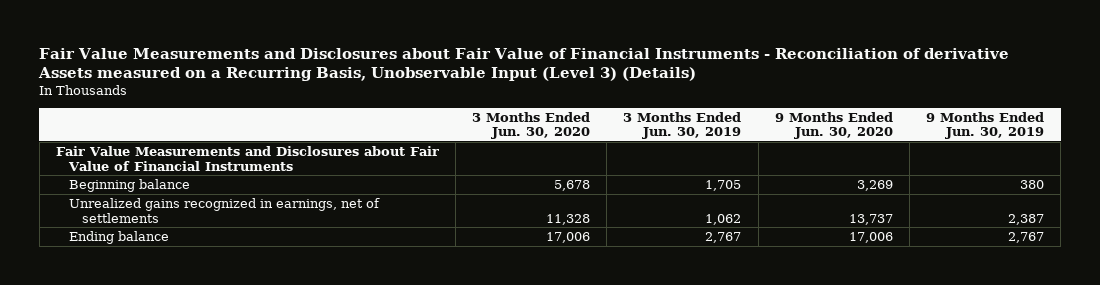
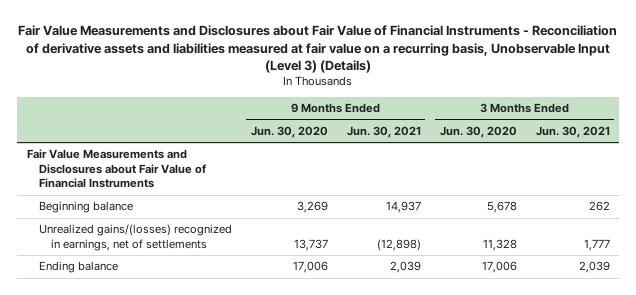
[38,47,1010,82] Fair Value Measurements and Disclosures about Fair Value of Financial Instruments - Reconciliation of derivative Assets measured on a Recurring Basis, Unobservable Input (Level 3) (Details) -> [18,24,618,74] Fair Value Measurements and Disclosures about Fair Value of Financial Instruments - Reconciliation of derivative assets and liabilities measured at fair value on a recurring basis, Unobservable Input (Level 3) (Details)
[623,111,742,140] 3 Months Ended Jun. 30, 2019 -> none
[925,111,1044,140] 9 Months Ended Jun. 30, 2019 -> none
none -> [346,126,421,139] Jun. 30, 2021
none -> [535,126,610,139] Jun. 30, 2021
[69,198,381,223] Unrealized gains recognized in earnings, net of settlements -> [38,224,232,251] Unrealized gains/(losses) recognized in earnings, net of settlements

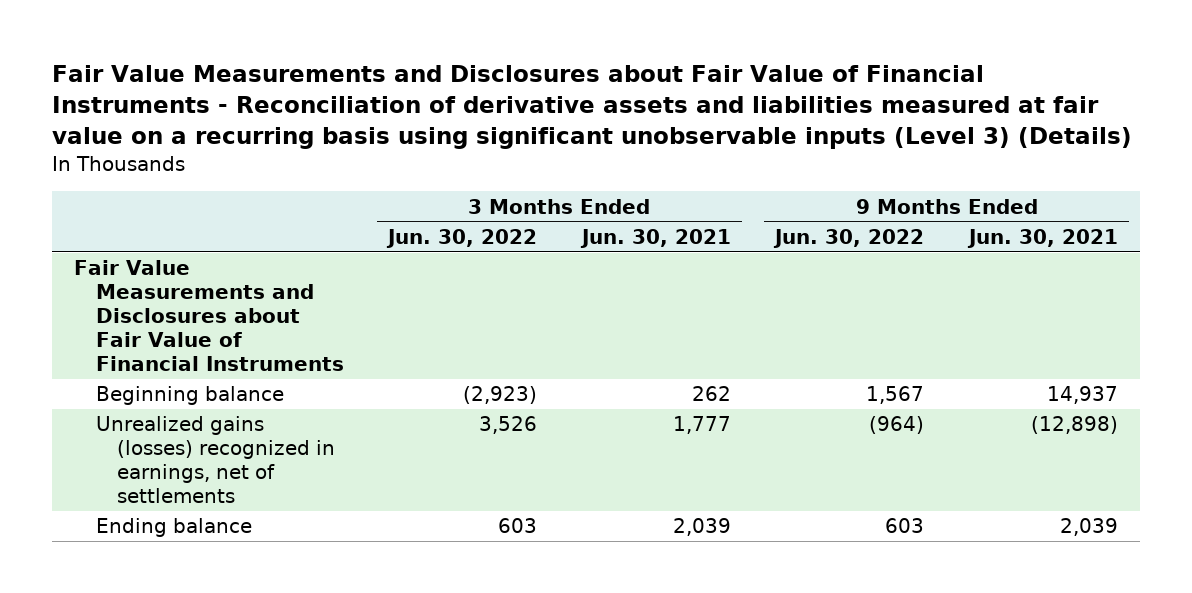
[18,24,618,74] Fair Value Measurements and Disclosures about Fair Value of Financial Instruments - Reconciliation of derivative assets and liabilities measured at fair value on a recurring basis, Unobservable Input (Level 3) (Details) -> [51,65,1132,150] Fair Value Measurements and Disclosures about Fair Value of Financial Instruments - Reconciliation of derivative assets and liabilities measured at fair value on a recurring basis using significant unobservable inputs (Level 3) (Details)
[250,126,328,139] Jun. 30, 2020 -> none
[439,126,517,139] Jun. 30, 2020 -> none
none -> [386,228,538,248] Jun. 30, 2022
none -> [773,228,925,248] Jun. 30, 2022
[38,224,232,251] Unrealized gains/(losses) recognized in earnings, net of settlements -> [95,416,336,504] Unrealized gains (losses) recognized in earnings, net of settlements

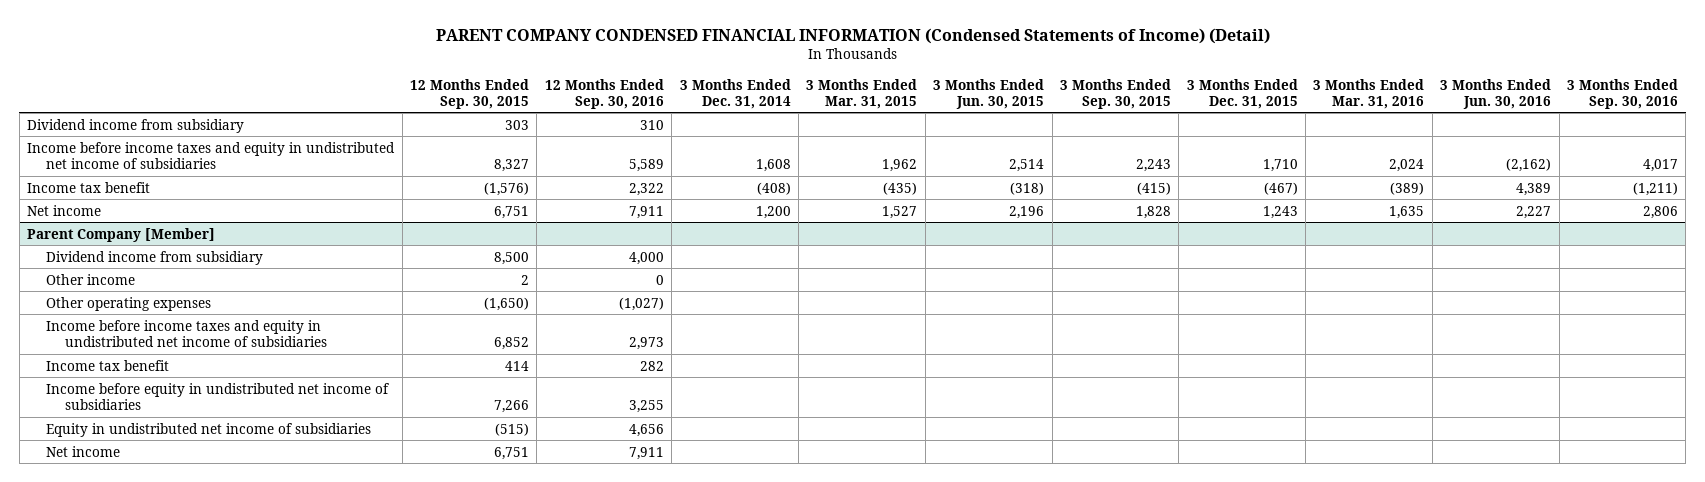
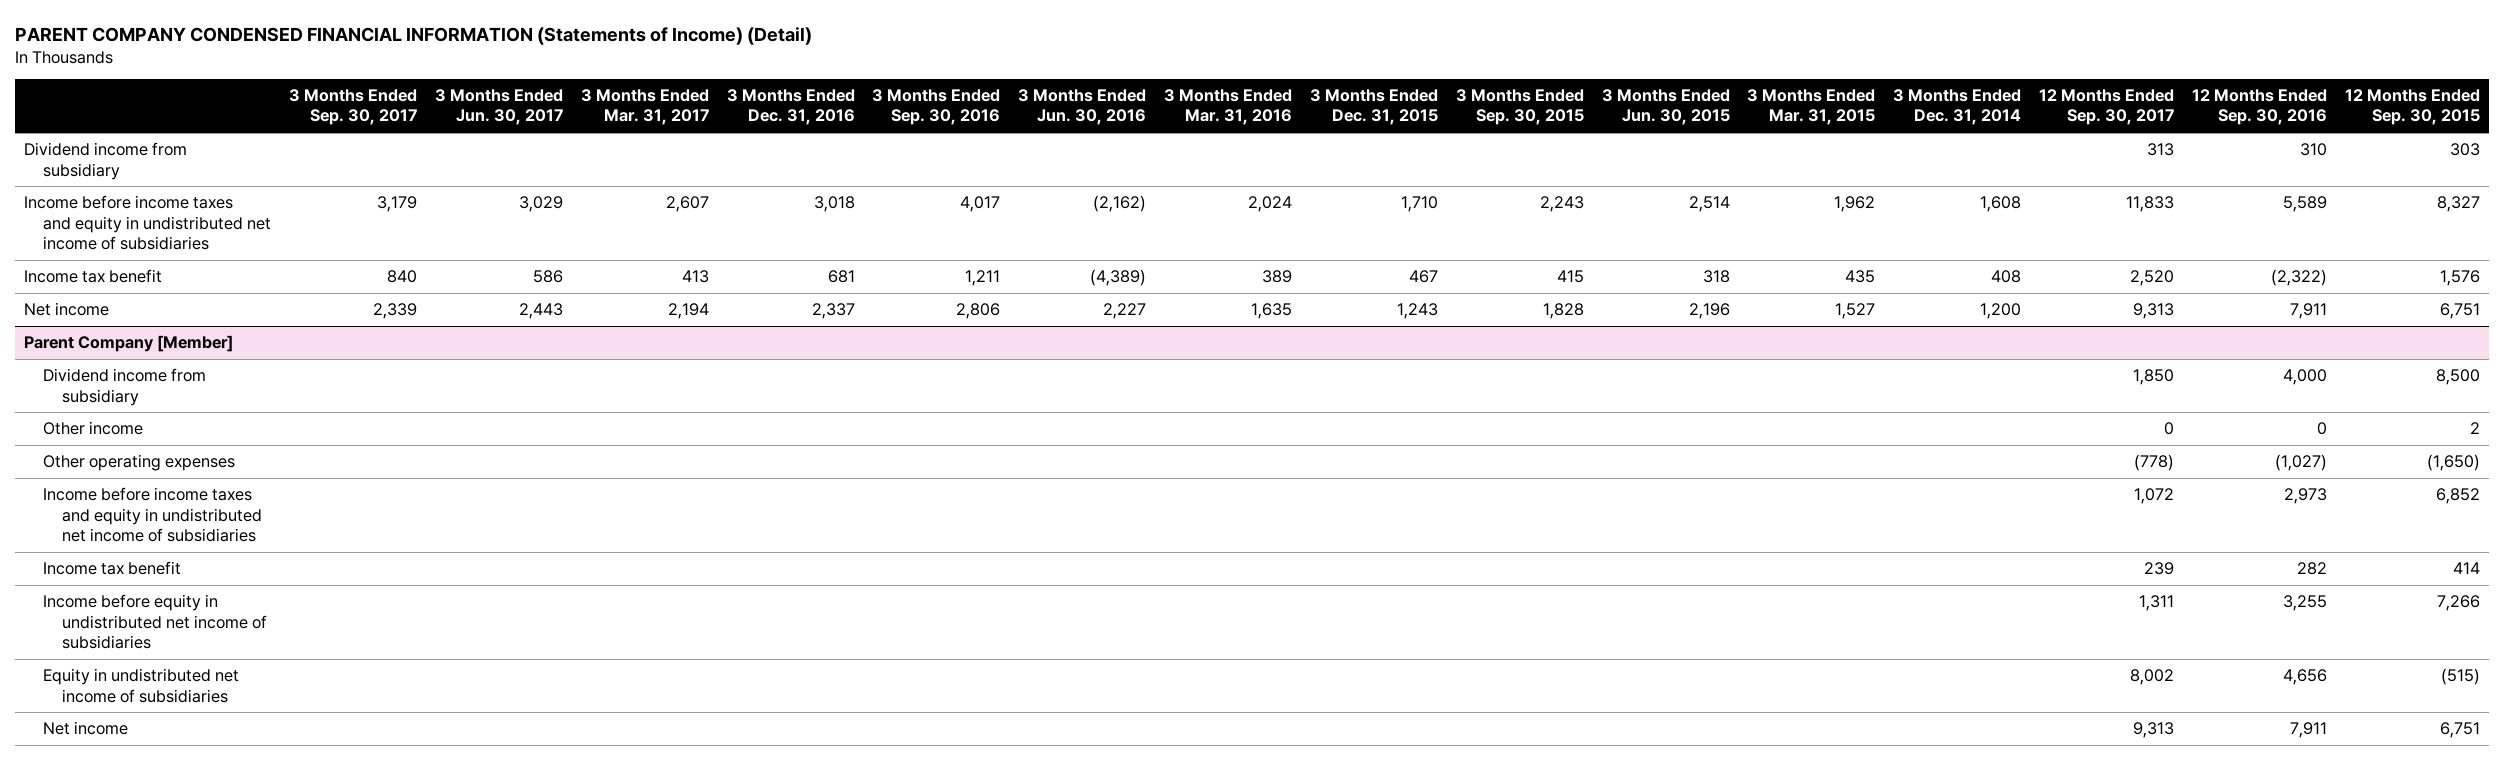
[435,27,1270,44] PARENT COMPANY CONDENSED FINANCIAL INFORMATION (Condensed Statements of Income) (Detail) -> [15,26,813,45] PARENT COMPANY CONDENSED FINANCIAL INFORMATION (Statements of Income) (Detail)
none -> [289,88,418,126] 3 Months Ended Sep. 30, 2017
none -> [434,88,563,126] 3 Months Ended Jun. 30, 2017
none -> [580,88,709,126] 3 Months Ended Mar. 31, 2017
none -> [726,88,855,126] 3 Months Ended Dec. 31, 2016
none -> [2039,88,2175,126] 12 Months Ended Sep. 30, 2017
[484,181,530,196] (1,576) -> [2439,270,2480,287] 1,576
[628,182,664,196] 2,322 -> [2270,269,2327,287] (2,322)
[756,181,791,195] (408) -> [1991,270,2022,284] 408
[883,181,918,195] (435) -> [1845,270,1876,284] 435
[1010,181,1045,195] (318) -> [1702,270,1730,284] 318
[1136,181,1171,195] (415) -> [1556,270,1584,284] 415
[1263,181,1298,195] (467) -> [1408,270,1438,284] 467
[1390,181,1425,195] (389) -> [1262,270,1293,284] 389
[1516,182,1552,196] 4,389 -> [1090,269,1147,287] (4,389)
[1633,181,1679,196] (1,211) -> [965,270,1001,287] 1,211

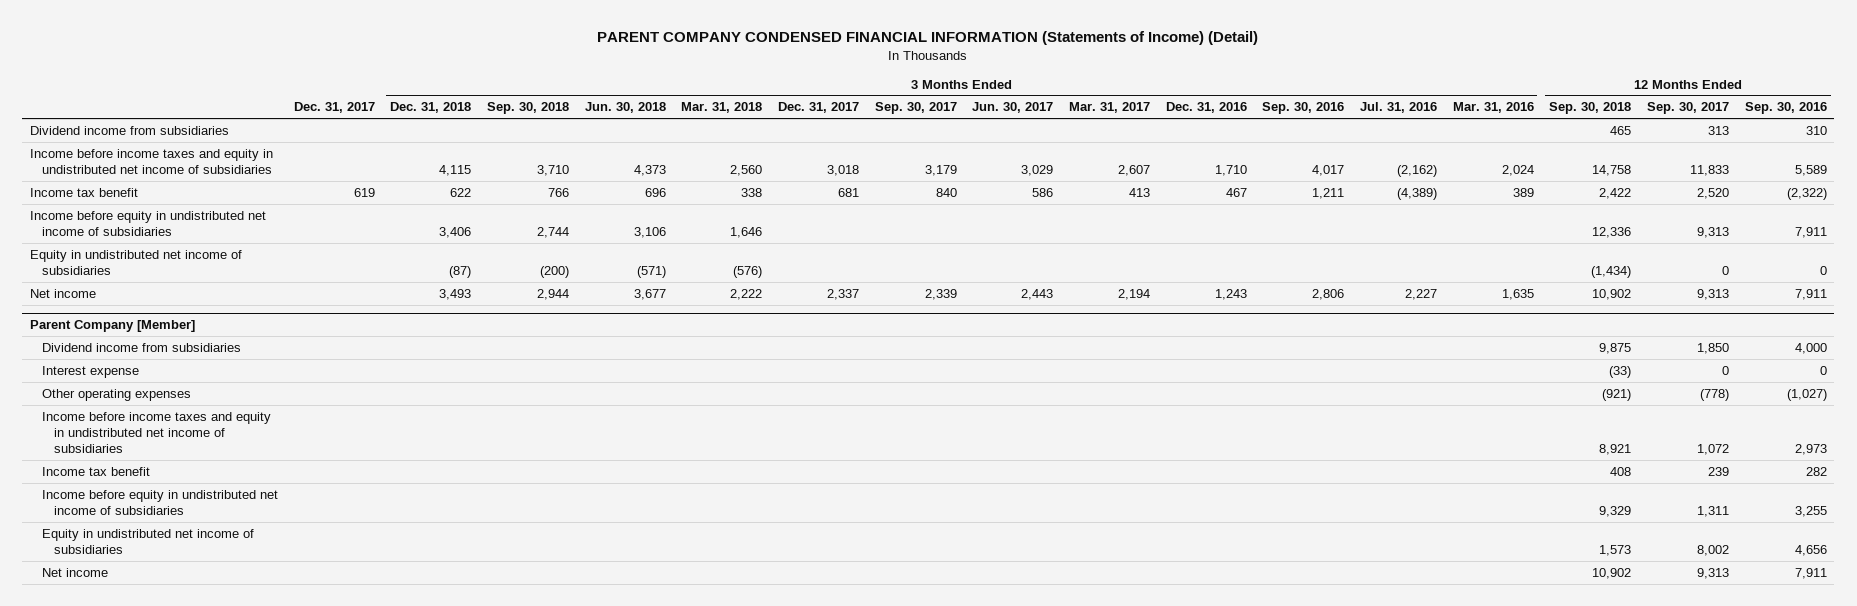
[1018,88,1147,126] 3 Months Ended Jun. 30, 2016 -> none
[1309,88,1438,126] 3 Months Ended Dec. 31, 2015 -> none
[1455,88,1584,126] 3 Months Ended Sep. 30, 2015 -> none
[1601,88,1730,126] 3 Months Ended Jun. 30, 2015 -> none
[1747,88,1876,126] 3 Months Ended Mar. 31, 2015 -> none
[1893,88,2022,126] 3 Months Ended Dec. 31, 2014 -> none
[2344,88,2480,126] 12 Months Ended Sep. 30, 2015 -> none
none -> [293,102,375,114] Dec. 31, 2017
none -> [390,102,472,114] Dec. 31, 2018
none -> [486,102,569,115] Sep. 30, 2018
none -> [584,102,666,114] Jun. 30, 2018
none -> [681,102,763,114] Mar. 31, 2018
none -> [777,102,859,114] Dec. 31, 2017
none -> [1359,102,1437,114] Jul. 31, 2016
none -> [1549,102,1632,115] Sep. 30, 2018
[24,142,188,180] Dividend income from subsidiary -> [29,125,229,135] Dividend income from subsidiaries
[813,196,855,213] 3,018 -> [1214,164,1247,176] 1,710
[827,270,855,284] 681 -> [1225,187,1247,197] 467
none -> [29,210,266,236] Income before equity in undistributed net income of subsidiaries
none -> [29,249,242,275] Equity in undistributed net income of subsidiaries
[811,303,855,320] 2,337 -> [1214,288,1247,300] 1,243
[43,368,207,406] Dividend income from subsidiary -> [41,342,241,352] Dividend income from subsidiaries
[43,421,144,436] Other income -> [41,365,139,378] Interest expense

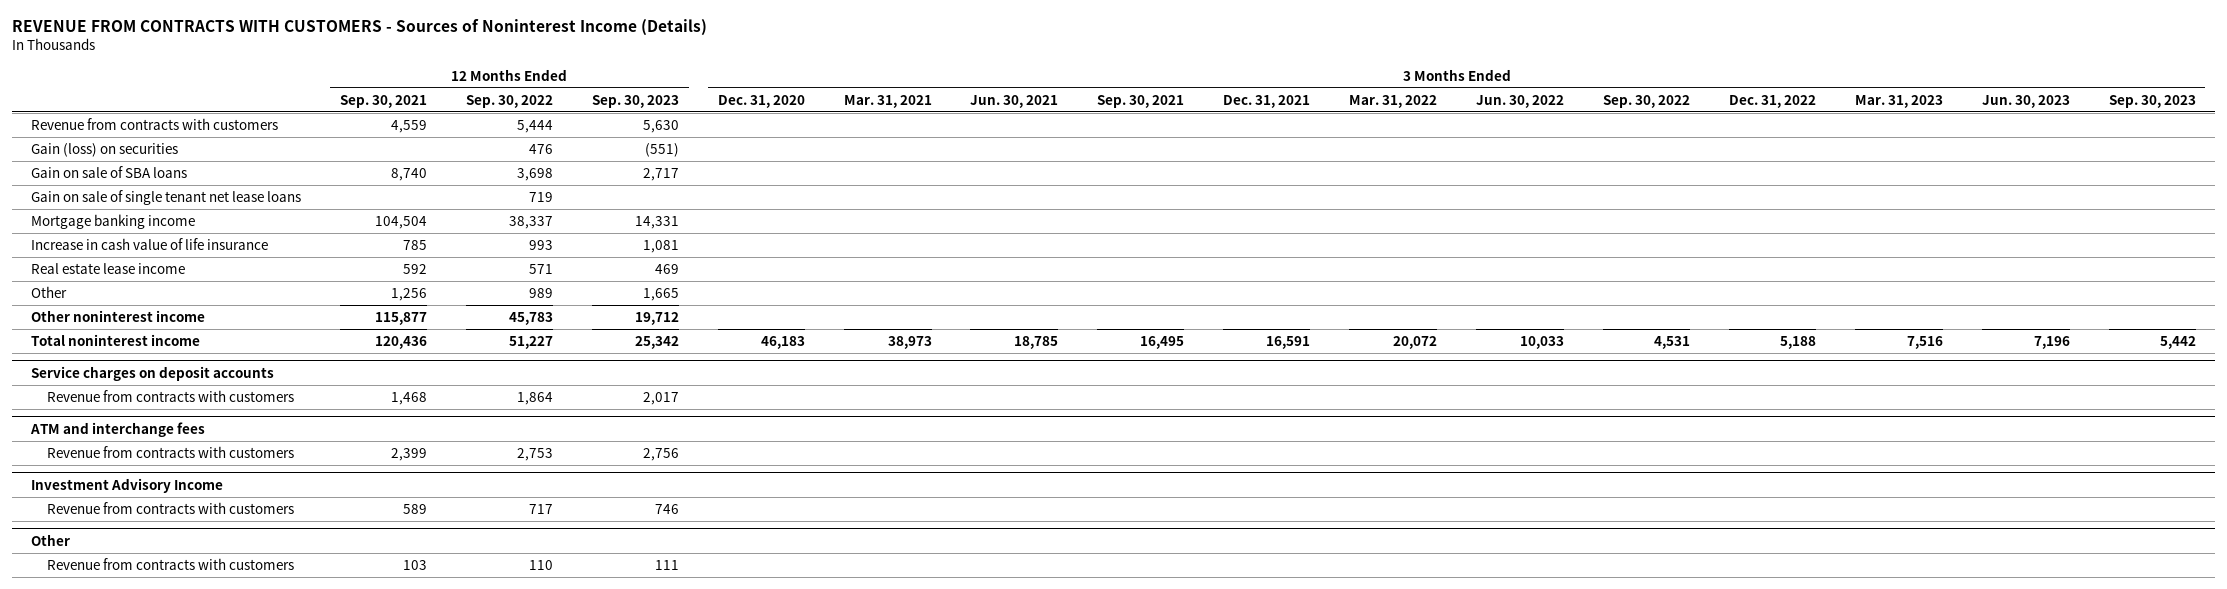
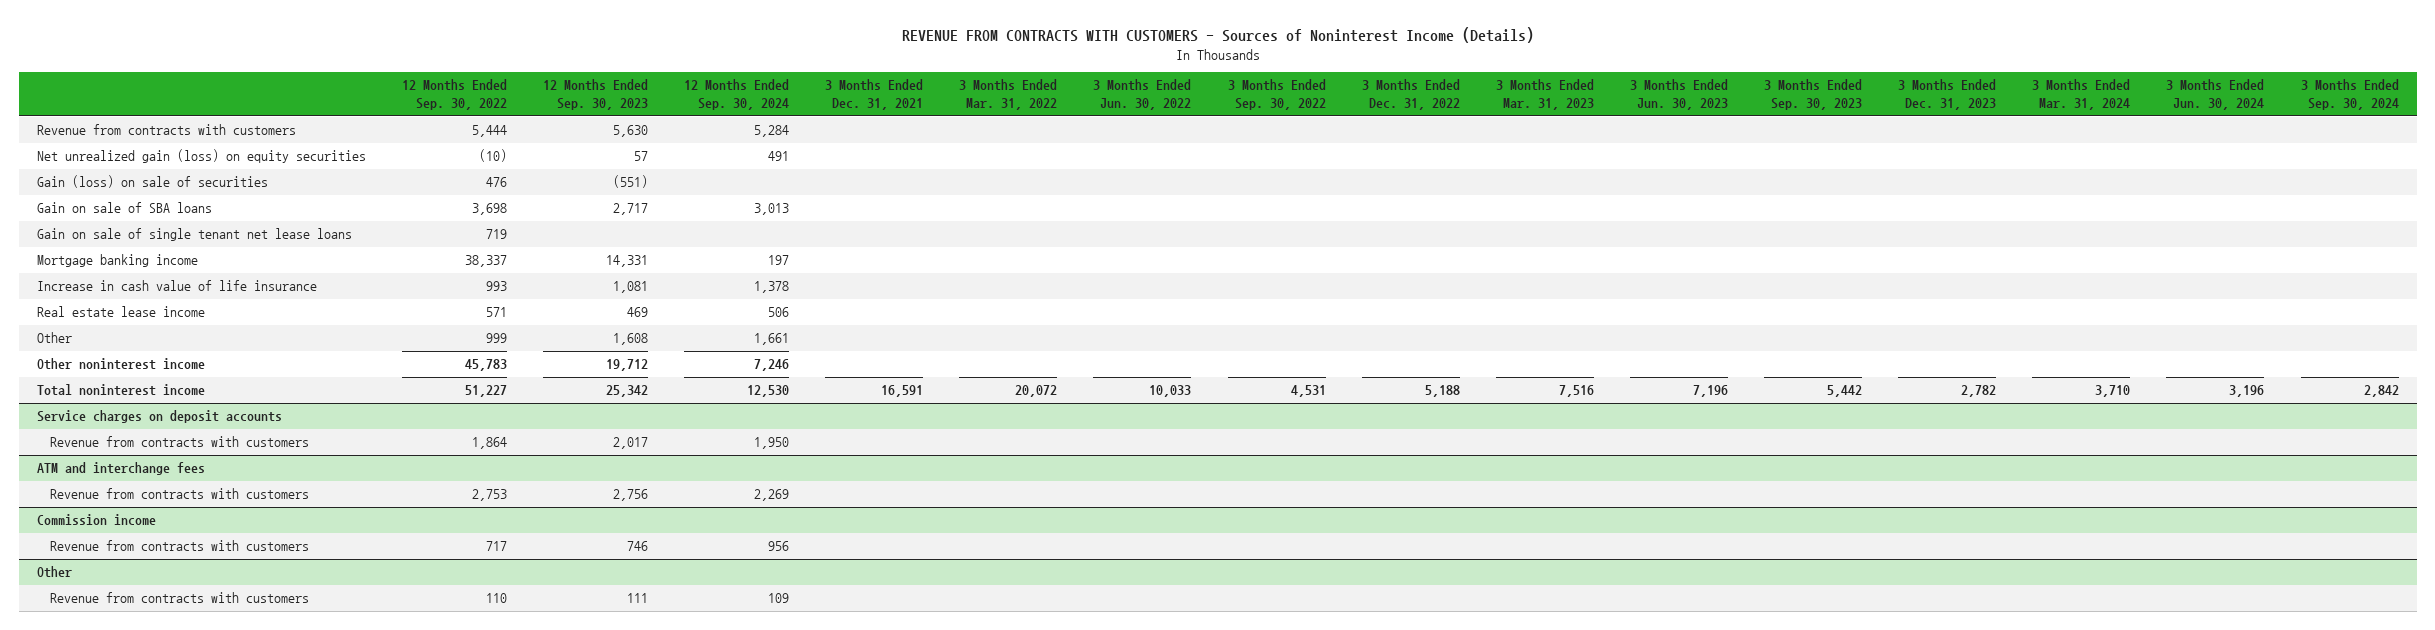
[340,94,428,108] Sep. 30, 2021 -> none
[717,94,805,108] Dec. 31, 2020 -> none
[843,94,932,108] Mar. 31, 2021 -> none
[970,94,1059,108] Jun. 30, 2021 -> none
[1097,94,1185,108] Sep. 30, 2021 -> none
none -> [683,79,789,111] 12 Months Ended Sep. 30, 2024
none -> [1898,79,1997,111] 3 Months Ended Dec. 31, 2023
none -> [2032,79,2131,111] 3 Months Ended Mar. 31, 2024
none -> [2166,79,2265,111] 3 Months Ended Jun. 30, 2024
none -> [2300,79,2399,111] 3 Months Ended Sep. 30, 2024
none -> [36,149,366,164] Net unrealized gain (loss) on equity securities
[31,142,179,157] Gain (loss) on securities -> [36,175,268,189] Gain (loss) on sale of securities
[528,287,553,298] 989 -> [485,333,507,344] 999
[642,287,679,301] 1,665 -> [612,333,648,346] 1,608
[31,477,224,493] Investment Advisory Income -> none
none -> [36,514,156,526] Commission income

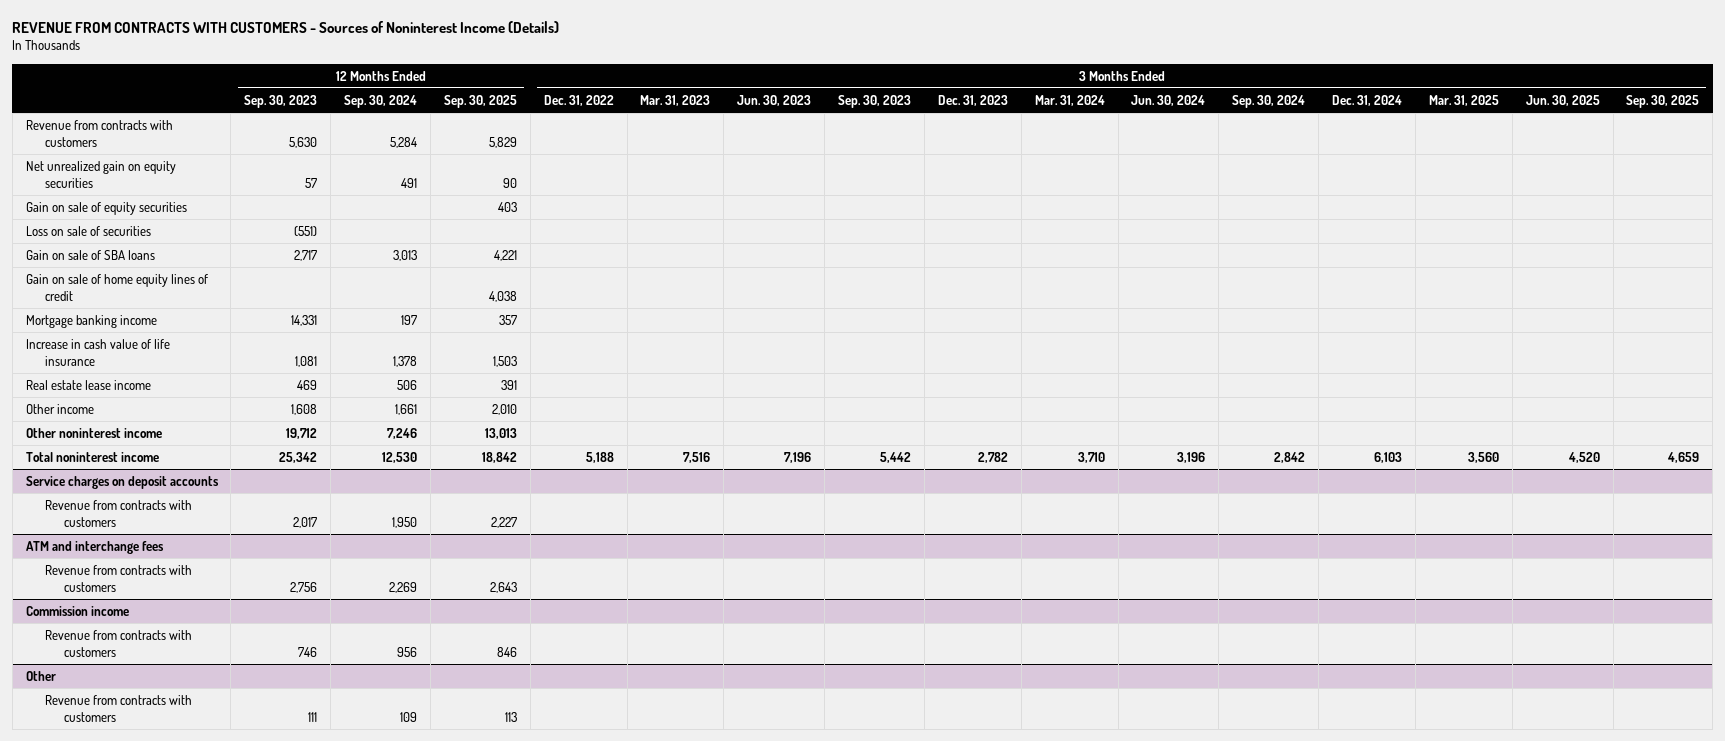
[401,79,507,111] 12 Months Ended Sep. 30, 2022 -> none
[825,79,924,111] 3 Months Ended Dec. 31, 2021 -> none
[959,79,1058,111] 3 Months Ended Mar. 31, 2022 -> none
[1093,79,1192,111] 3 Months Ended Jun. 30, 2022 -> none
[1227,79,1326,111] 3 Months Ended Sep. 30, 2022 -> none
none -> [443,94,517,108] Sep. 30, 2025
none -> [1332,94,1403,106] Dec. 31, 2024
none -> [1428,94,1499,106] Mar. 31, 2025
none -> [1525,94,1600,106] Jun. 30, 2025
none -> [1626,94,1700,108] Sep. 30, 2025
[36,149,366,164] Net unrealized gain (loss) on equity securities -> [25,160,176,188] Net unrealized gain on equity securities
none -> [25,201,187,215] Gain on sale of equity securities
[36,175,268,189] Gain (loss) on sale of securities -> [25,225,151,236] Loss on sale of securities
[36,228,352,242] Gain on sale of single tenant net lease loans -> none
none -> [25,273,208,301] Gain on sale of home equity lines of credit
[36,332,72,344] Other -> [25,403,94,414] Other income

